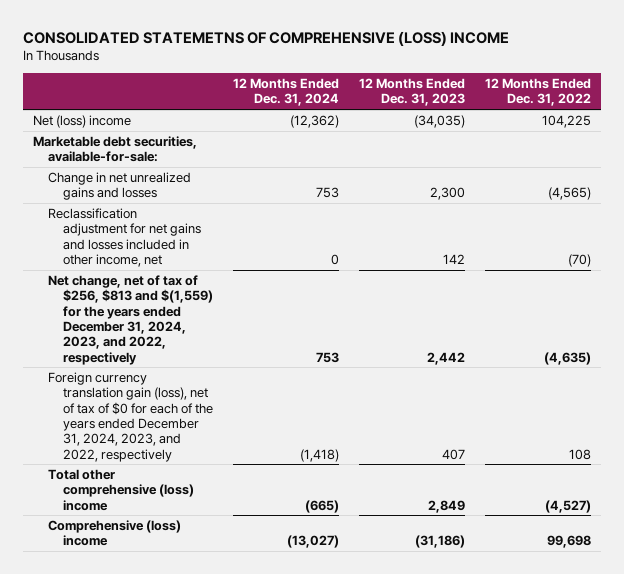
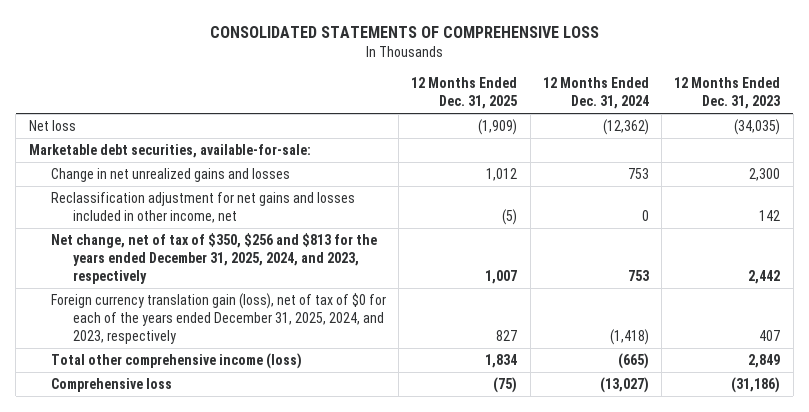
[22,30,509,46] CONSOLIDATED STATEMETNS OF COMPREHENSIVE (LOSS) INCOME -> [209,25,599,38] CONSOLIDATED STATEMENTS OF COMPREHENSIVE LOSS
[485,77,592,107] 12 Months Ended Dec. 31, 2022 -> none
none -> [411,76,518,109] 12 Months Ended Dec. 31, 2025
[32,115,131,129] Net (loss) income -> [28,120,76,132] Net loss
[47,275,213,365] Net change, net of tax of $256, $813 and $(1,559) for the years ended December 31, 2024, 2023, and 2022, respectively -> [50,233,377,285] Net change, net of tax of $350, $256 and $813 for the years ended December 31, 2025, 2024, and 2023, respectively
[47,372,213,462] Foreign currency translation gain (loss), net of tax of $0 for each of the years ended December 31, 2024, 2023, and 2022, respectively -> [50,293,386,345] Foreign currency translation gain (loss), net of tax of $0 for each of the years ended December 31, 2025, 2024, and 2023, respectively
[47,469,194,511] Total other comprehensive (loss) income -> [50,353,302,370] Total other comprehensive income (loss)
[47,520,181,547] Comprehensive (loss) income -> [50,378,172,393] Comprehensive loss

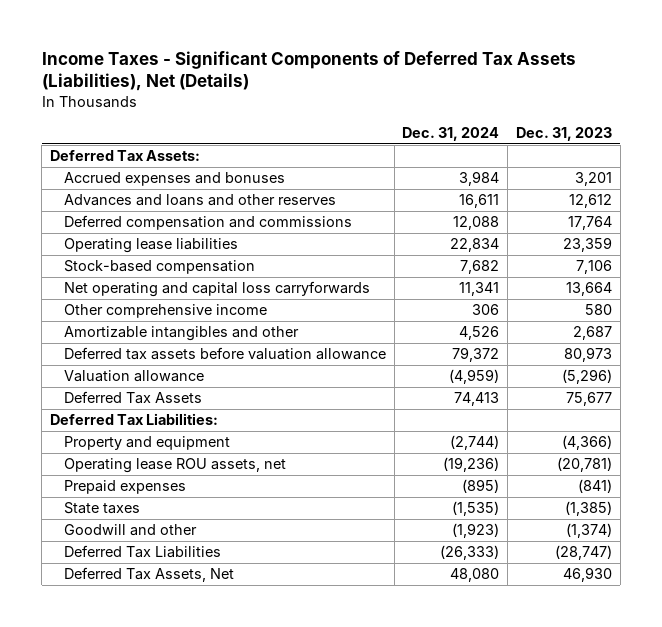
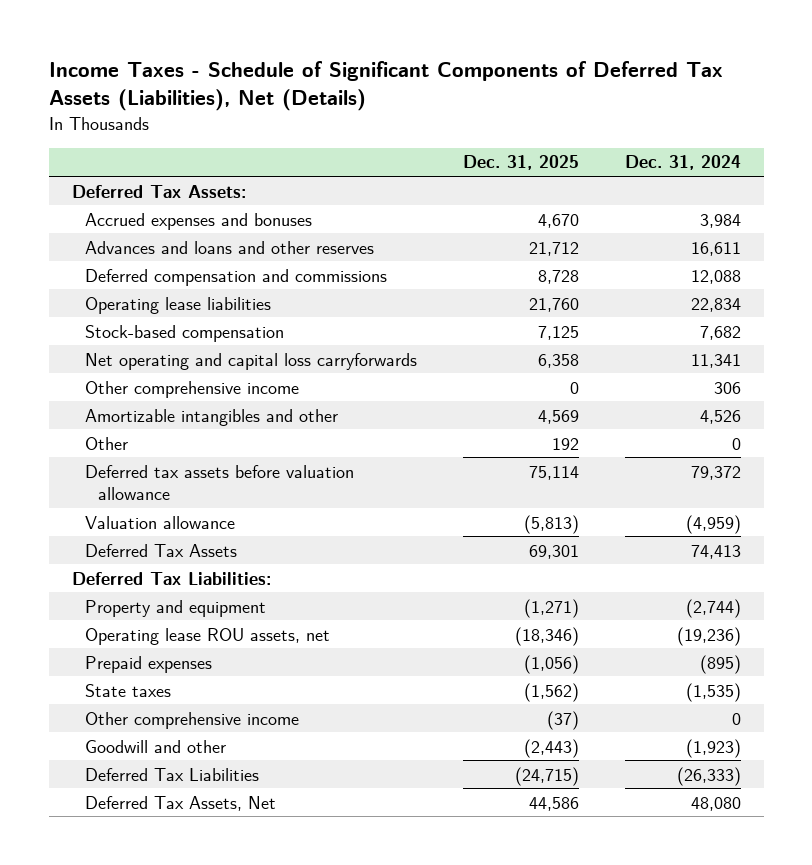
[41,50,576,92] Income Taxes - Significant Components of Deferred Tax Assets (Liabilities), Net (Details) -> [48,60,723,112] Income Taxes - Schedule of Significant Components of Deferred Tax Assets (Liabilities), Net (Details)
[515,127,612,142] Dec. 31, 2023 -> none
none -> [462,155,579,171] Dec. 31, 2025
none -> [84,436,128,450] Other
none -> [84,711,299,729] Other comprehensive income

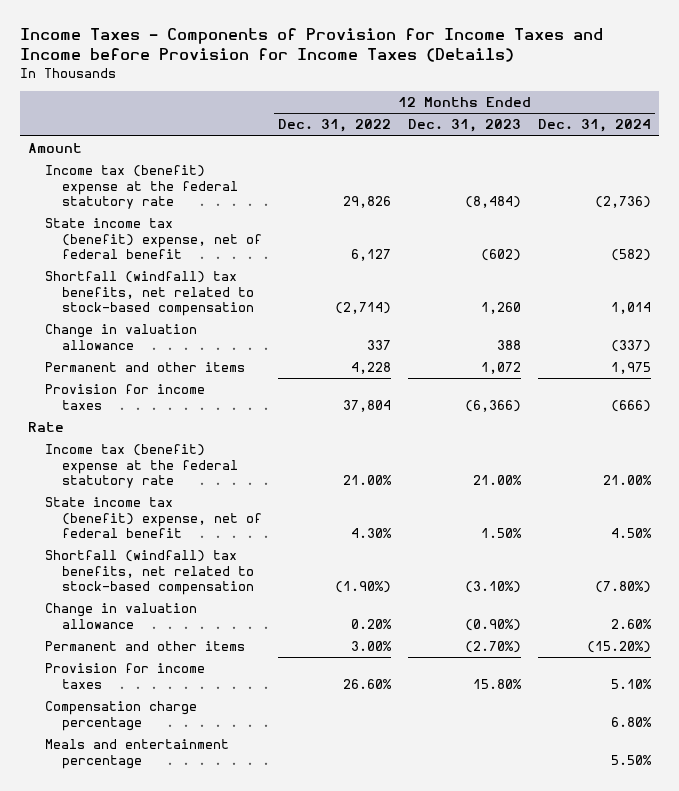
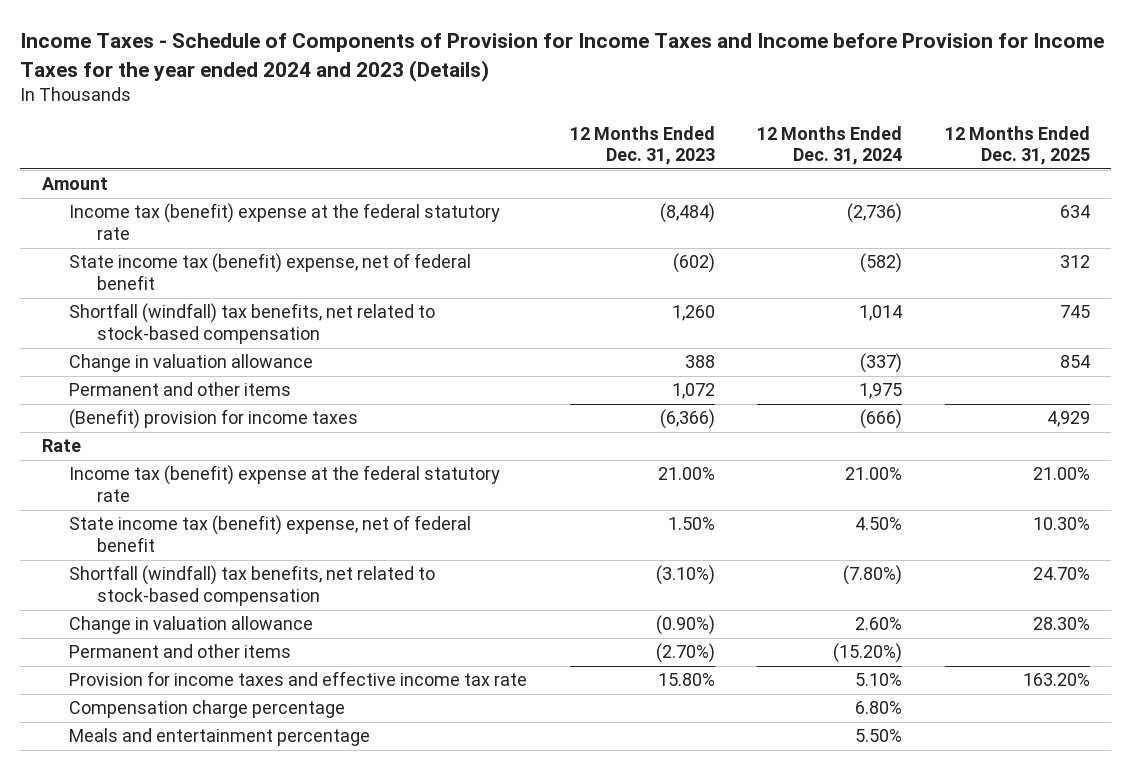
[19,27,603,63] Income Taxes - Components of Provision for Income Taxes and Income before Provision for Income Taxes (Details) -> [20,33,1105,82] Income Taxes - Schedule of Components of Provision for Income Taxes and Income before Provision for Income Taxes for the year ended 2024 and 2023 (Details)
[278,119,392,133] Dec. 31, 2022 -> none
none -> [945,125,1091,166] 12 Months Ended Dec. 31, 2025
[44,384,205,410] Provision for income taxes -> [69,409,359,430] (Benefit) provision for income taxes
[44,663,205,689] Provision for income taxes -> [69,671,528,687] Provision for income taxes and effective income tax rate

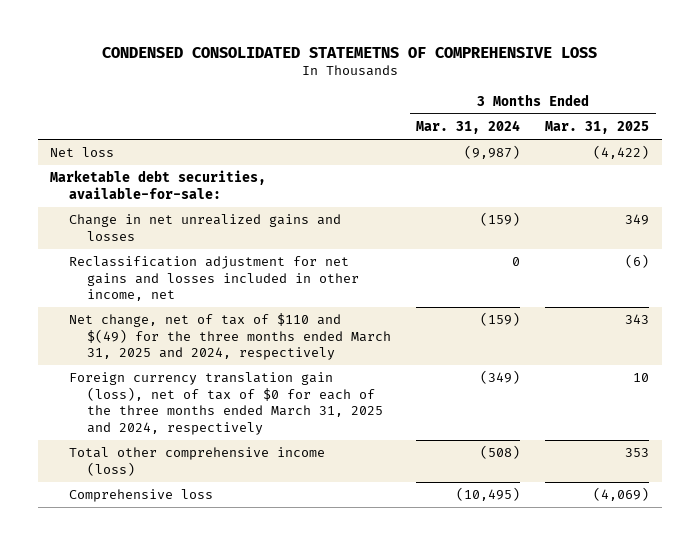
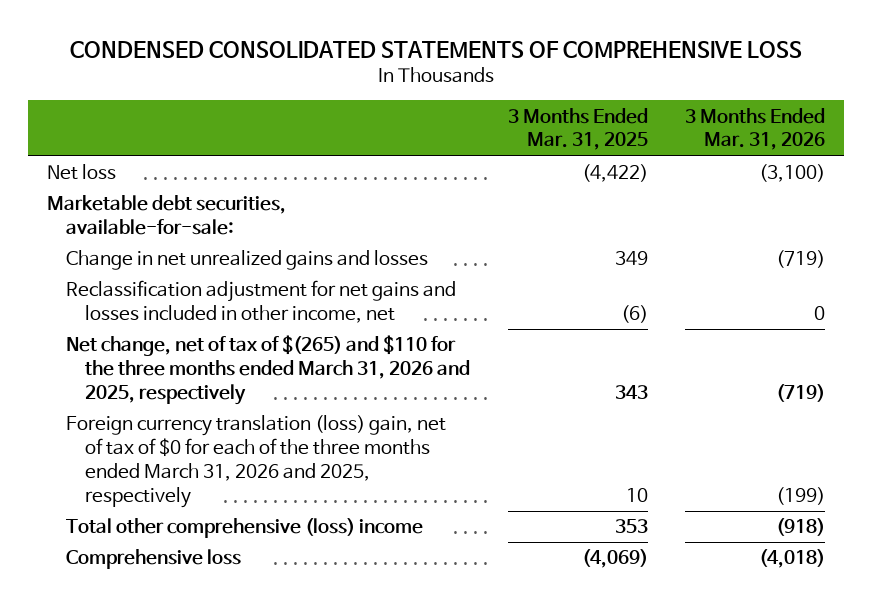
[101,46,597,58] CONDENSED CONSOLIDATED STATEMETNS OF COMPREHENSIVE LOSS -> [69,40,802,58] CONDENSED CONSOLIDATED STATEMENTS OF COMPREHENSIVE LOSS
[416,119,521,134] Mar. 31, 2024 -> none
none -> [684,107,825,151] 3 Months Ended Mar. 31, 2026
[68,313,391,361] Net change, net of tax of $110 and $(49) for the three months ended March 31, 2025 and 2024, respectively -> [65,335,471,406] Net change, net of tax of $(265) and $110 for the three months ended March 31, 2026 and 2025, respectively
[68,372,383,435] Foreign currency translation gain (loss), net of tax of $0 for each of the three months ended March 31, 2025 and 2024, respectively -> [65,415,446,509] Foreign currency translation (loss) gain, net of tax of $0 for each of the three months ended March 31, 2026 and 2025, respectively
[68,447,325,476] Total other comprehensive income (loss) -> [65,518,423,539] Total other comprehensive (loss) income

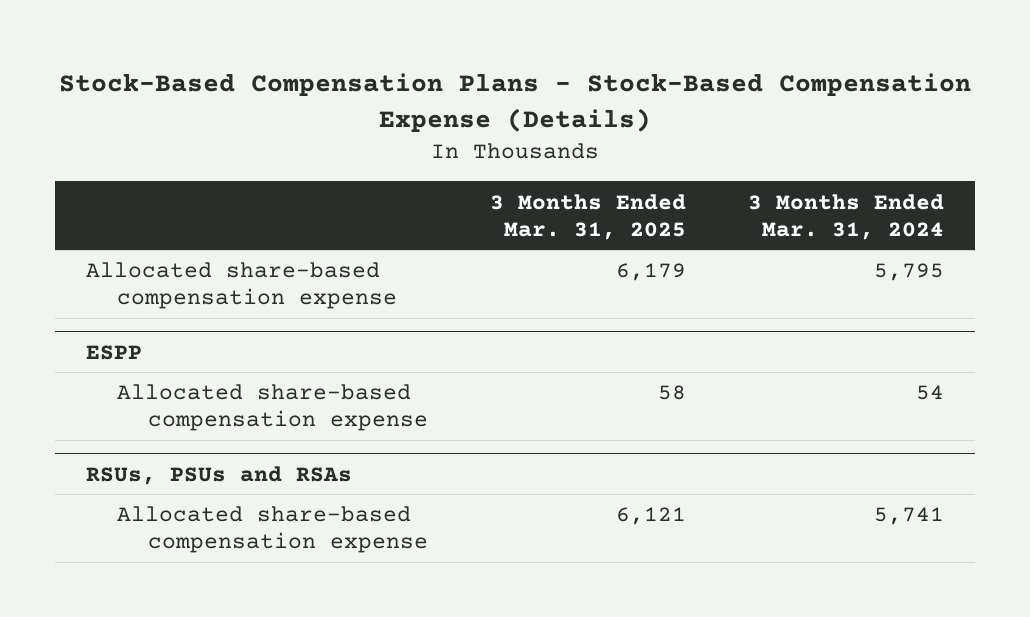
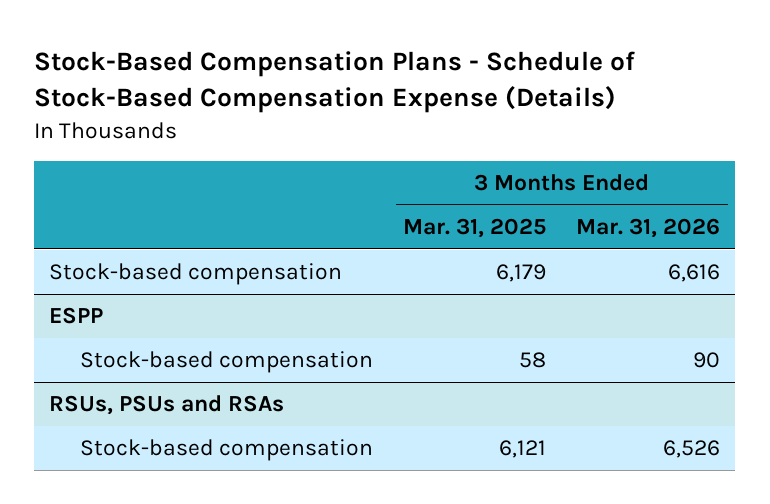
[58,72,971,133] Stock-Based Compensation Plans - Stock-Based Compensation Expense (Details) -> [34,51,636,114] Stock-Based Compensation Plans - Schedule of Stock-Based Compensation Expense (Details)
[747,193,944,240] 3 Months Ended Mar. 31, 2024 -> none
none -> [576,217,721,238] Mar. 31, 2026
[85,262,397,310] Allocated share-based compensation expense -> [49,263,343,286] Stock-based compensation
[116,384,428,432] Allocated share-based compensation expense -> [79,351,373,374] Stock-based compensation
[116,506,428,554] Allocated share-based compensation expense -> [79,439,373,462] Stock-based compensation

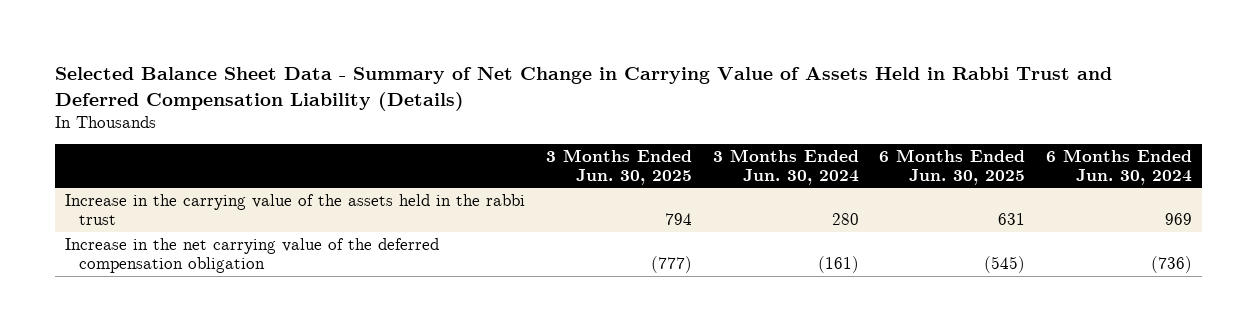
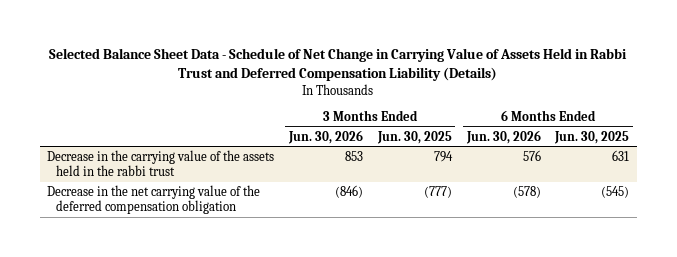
[55,67,1113,111] Selected Balance Sheet Data - Summary of Net Change in Carrying Value of Assets Held in Rabbi Trust and Deferred Compensation Liability (Details) -> [49,47,628,82] Selected Balance Sheet Data - Schedule of Net Change in Carrying Value of Assets Held in Rabbi Trust and Deferred Compensation Liability (Details)
[712,148,859,185] 3 Months Ended Jun. 30, 2024 -> none
[1045,148,1192,185] 6 Months Ended Jun. 30, 2024 -> none
none -> [287,129,363,144] Jun. 30, 2026
none -> [465,129,541,144] Jun. 30, 2026
[65,193,526,226] Increase in the carrying value of the assets held in the rabbi trust -> [47,149,275,176] Decrease in the carrying value of the assets held in the rabbi trust
[65,237,440,274] Increase in the net carrying value of the deferred compensation obligation -> [47,184,261,214] Decrease in the net carrying value of the deferred compensation obligation

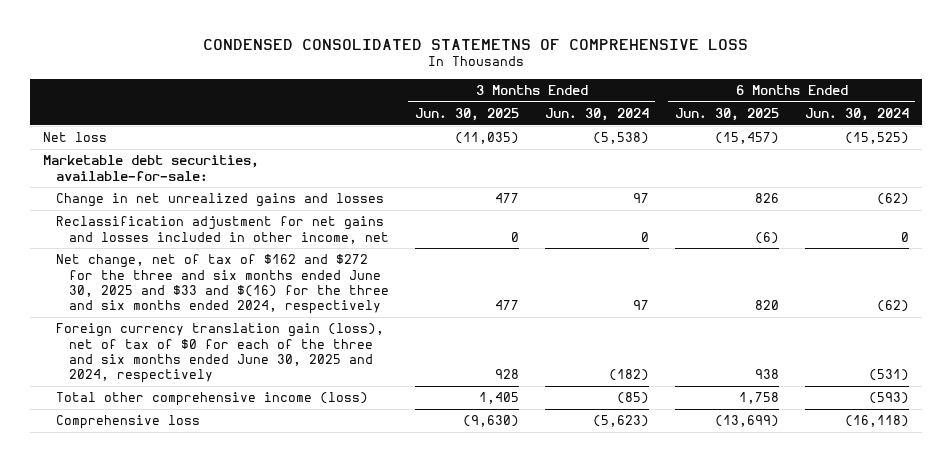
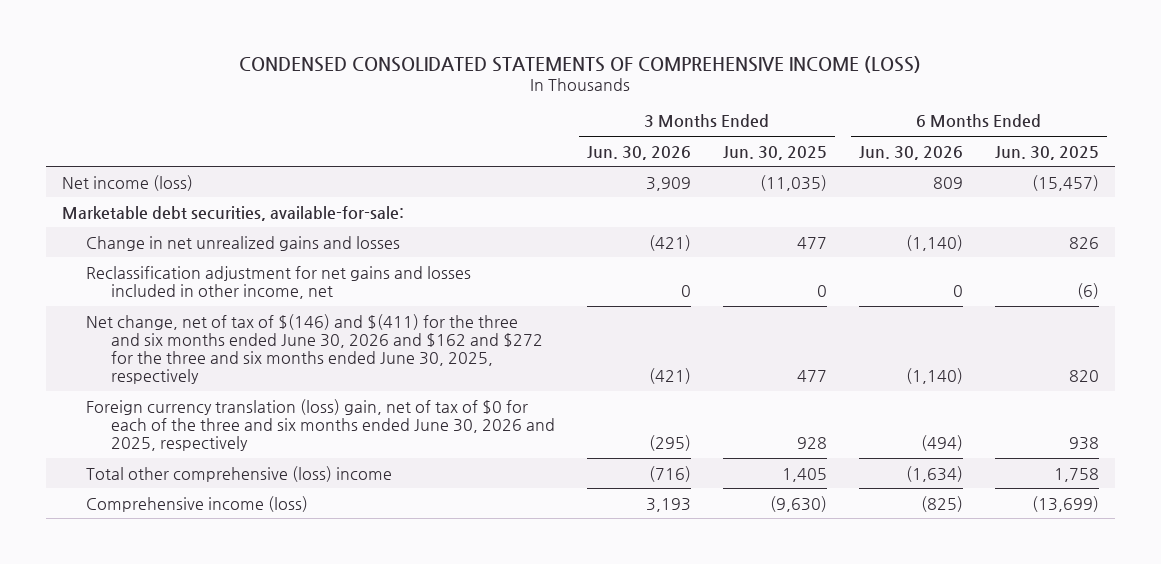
[202,38,748,50] CONDENSED CONSOLIDATED STATEMETNS OF COMPREHENSIVE LOSS -> [239,55,922,73] CONDENSED CONSOLIDATED STATEMENTS OF COMPREHENSIVE INCOME (LOSS)
[544,108,649,122] Jun. 30, 2024 -> none
[804,108,909,122] Jun. 30, 2024 -> none
none -> [586,145,691,160] Jun. 30, 2026
none -> [858,145,963,160] Jun. 30, 2026
[42,132,107,143] Net loss -> [61,174,193,191] Net income (loss)
[55,254,389,315] Net change, net of tax of $162 and $272 for the three and six months ended June 30, 2025 and $33 and $(16) for the three and six months ended 2024, respectively -> [86,313,543,385] Net change, net of tax of $(146) and $(411) for the three and six months ended June 30, 2026 and $162 and $272 for the three and six months ended June 30, 2025, respectively
[55,323,384,384] Foreign currency translation gain (loss), net of tax of $0 for each of the three and six months ended June 30, 2025 and 2024, respectively -> [86,398,555,452] Foreign currency translation (loss) gain, net of tax of $0 for each of the three and six months ended June 30, 2026 and 2025, respectively
[55,392,368,407] Total other comprehensive income (loss) -> [86,465,393,482] Total other comprehensive (loss) income
[55,415,200,430] Comprehensive loss -> [86,495,309,512] Comprehensive income (loss)

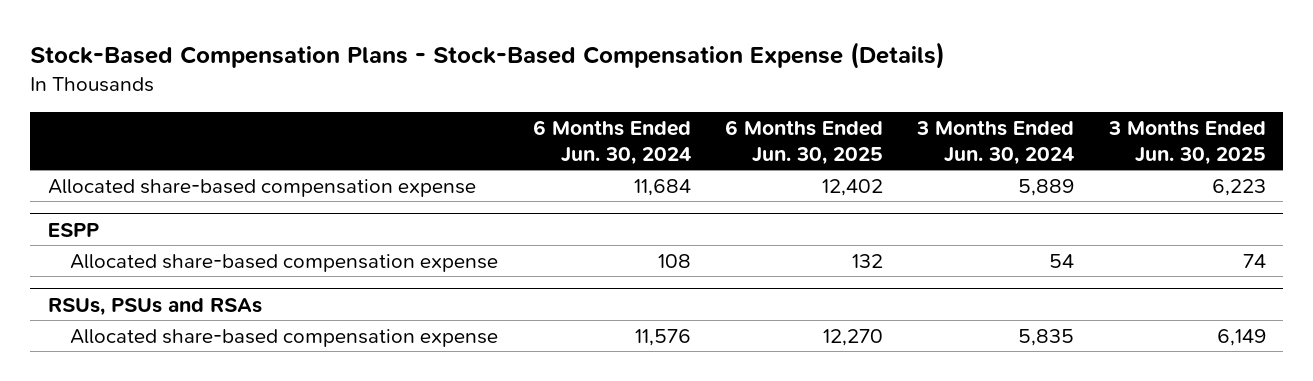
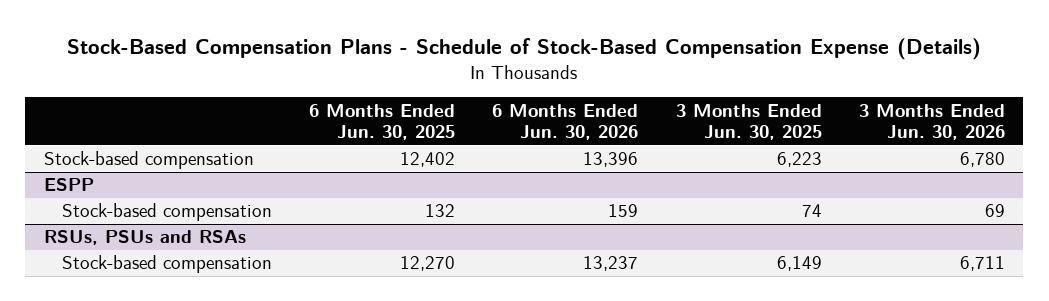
[30,41,946,69] Stock-Based Compensation Plans - Stock-Based Compensation Expense (Details) -> [67,38,982,61] Stock-Based Compensation Plans - Schedule of Stock-Based Compensation Expense (Details)
[532,119,691,165] 6 Months Ended Jun. 30, 2024 -> none
[916,119,1075,165] 3 Months Ended Jun. 30, 2024 -> none
none -> [492,103,639,141] 6 Months Ended Jun. 30, 2026
none -> [858,103,1005,141] 3 Months Ended Jun. 30, 2026
[47,178,476,197] Allocated share-based compensation expense -> [44,151,255,170] Stock-based compensation
[70,253,499,272] Allocated share-based compensation expense -> [61,203,272,222] Stock-based compensation
[70,328,499,347] Allocated share-based compensation expense -> [61,255,272,274] Stock-based compensation

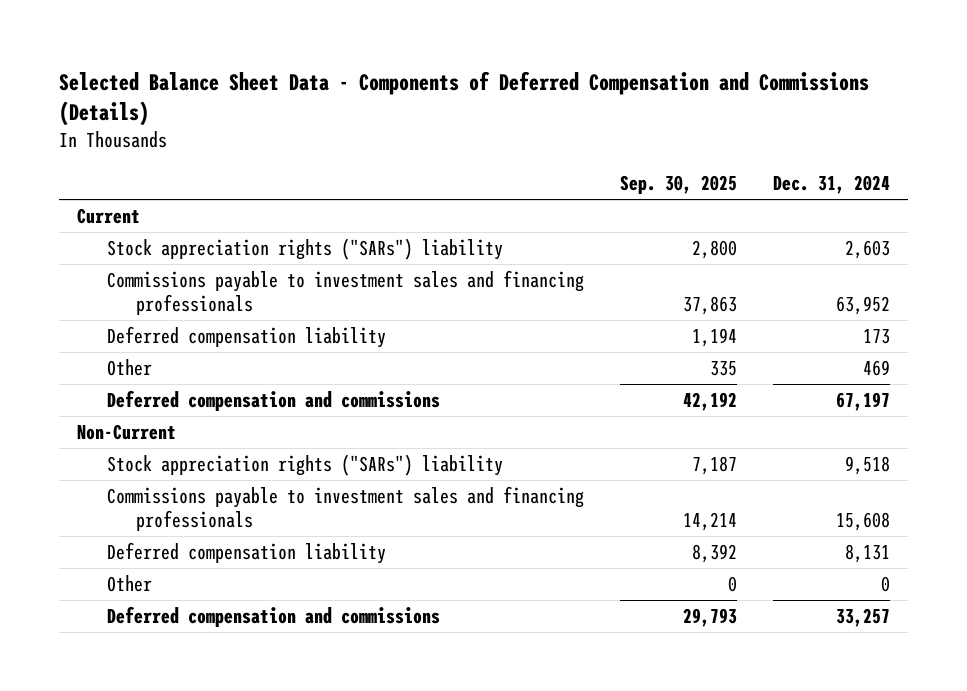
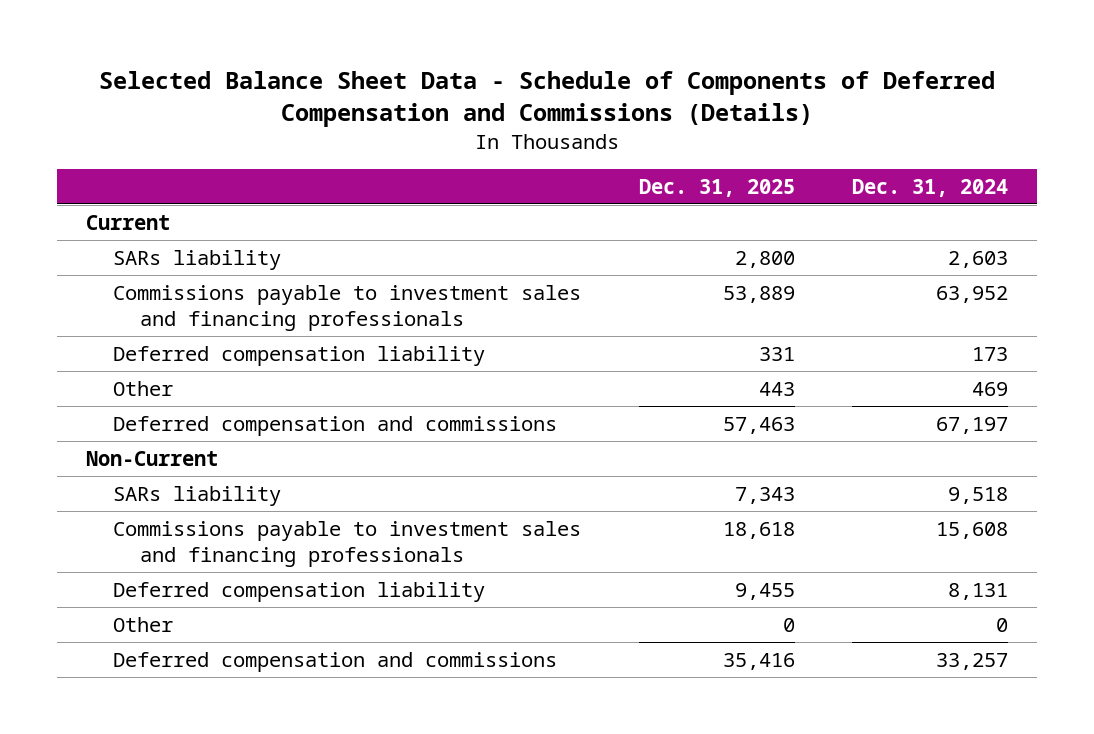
[58,70,869,127] Selected Balance Sheet Data - Components of Deferred Compensation and Commissions (Details) -> [99,71,996,127] Selected Balance Sheet Data - Schedule of Components of Deferred Compensation and Commissions (Details)
[620,174,738,194] Sep. 30, 2025 -> none
none -> [638,178,795,197] Dec. 31, 2025
[106,238,503,261] Stock appreciation rights ("SARs") liability -> [112,249,281,270] SARs liability
[106,454,503,477] Stock appreciation rights ("SARs") liability -> [112,485,281,506] SARs liability

